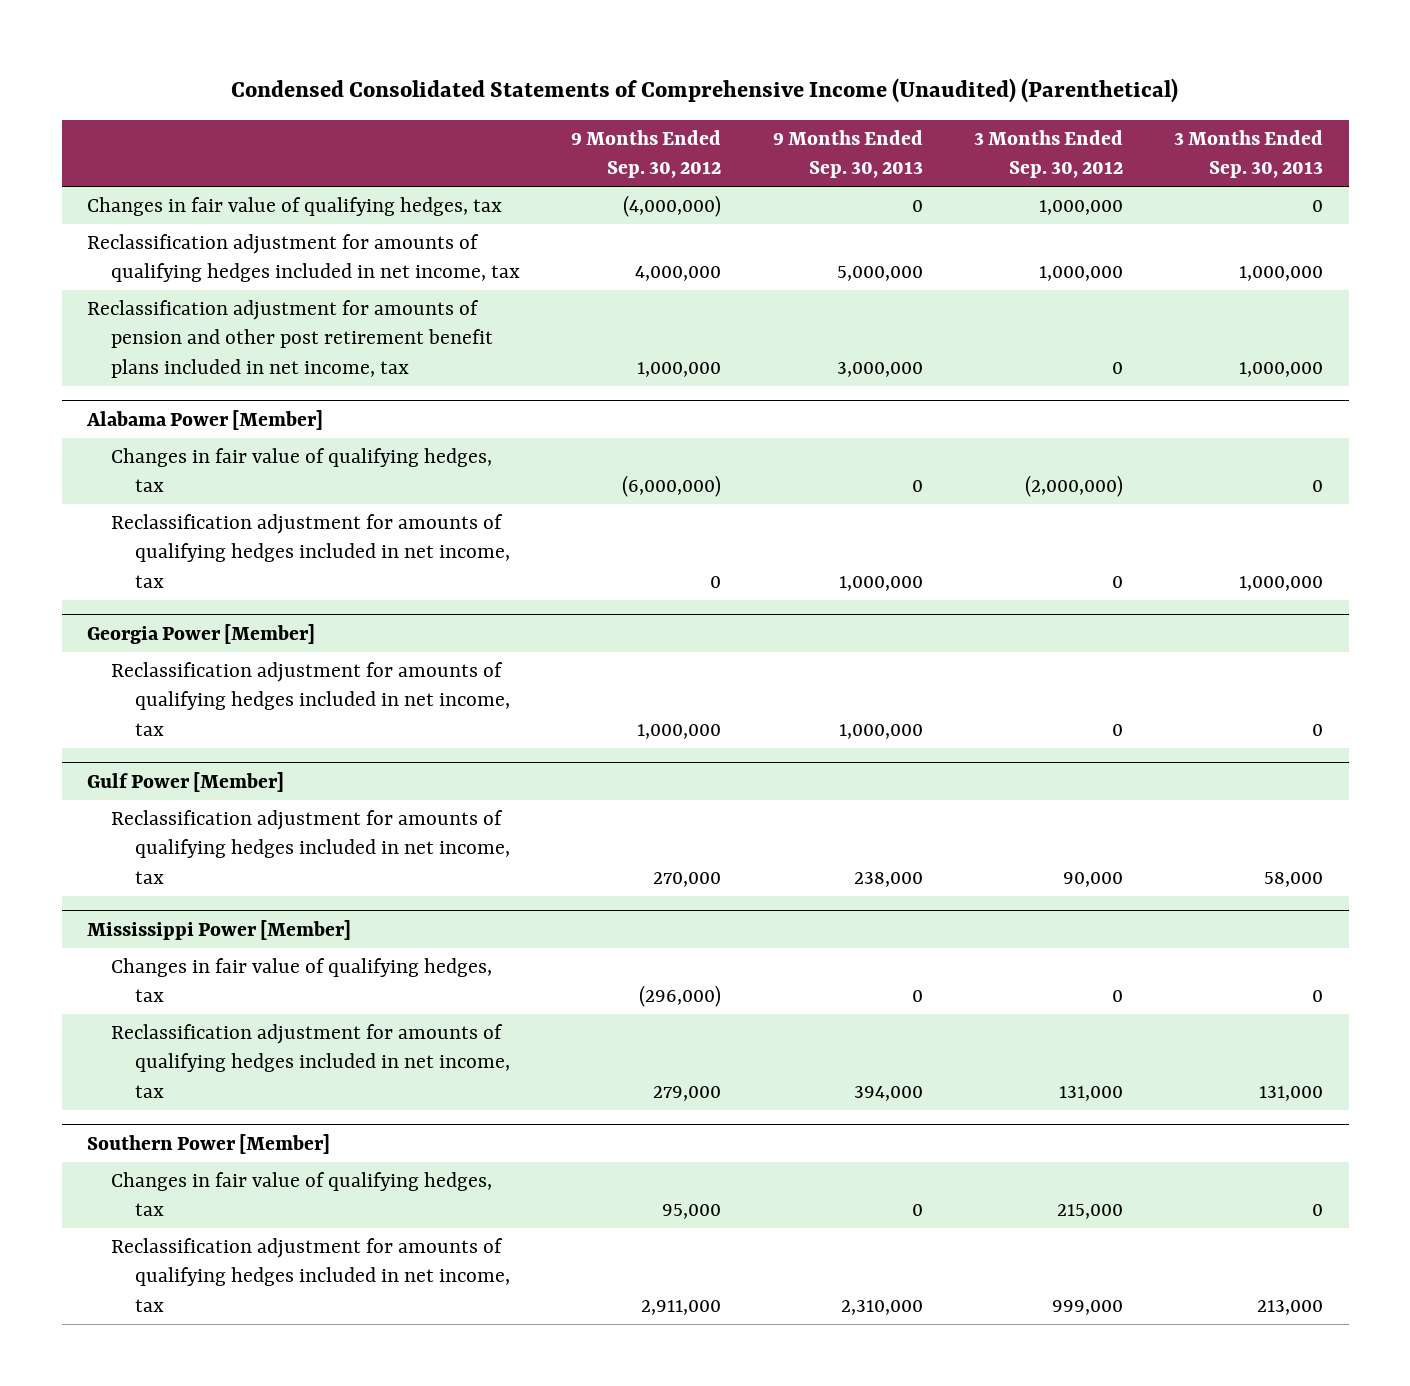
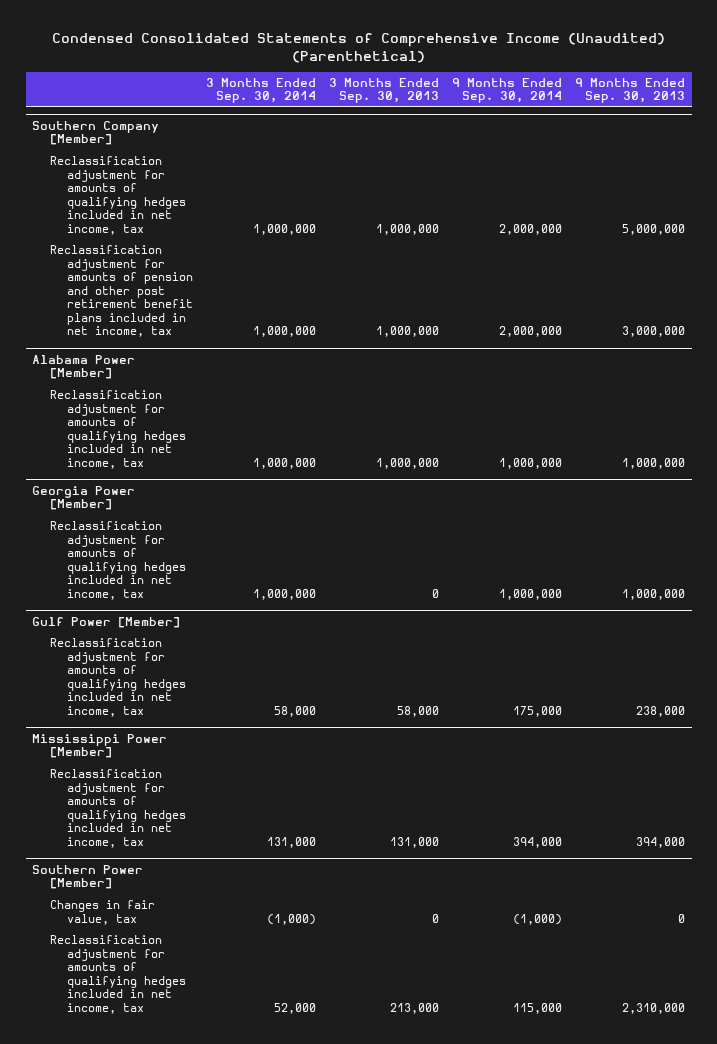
[571,129,722,179] 9 Months Ended Sep. 30, 2012 -> none
[973,129,1123,179] 3 Months Ended Sep. 30, 2012 -> none
none -> [206,77,317,104] 3 Months Ended Sep. 30, 2014
none -> [452,77,563,104] 9 Months Ended Sep. 30, 2014
[87,196,503,216] Changes in fair value of qualifying hedges, tax -> none
none -> [31,120,159,146] Southern Company [Member]
[110,447,492,493] Changes in fair value of qualifying hedges, tax -> none
[110,957,492,1003] Changes in fair value of qualifying hedges, tax -> none
[110,1171,492,1217] Changes in fair value of qualifying hedges, tax -> [49,899,155,925] Changes in fair value, tax

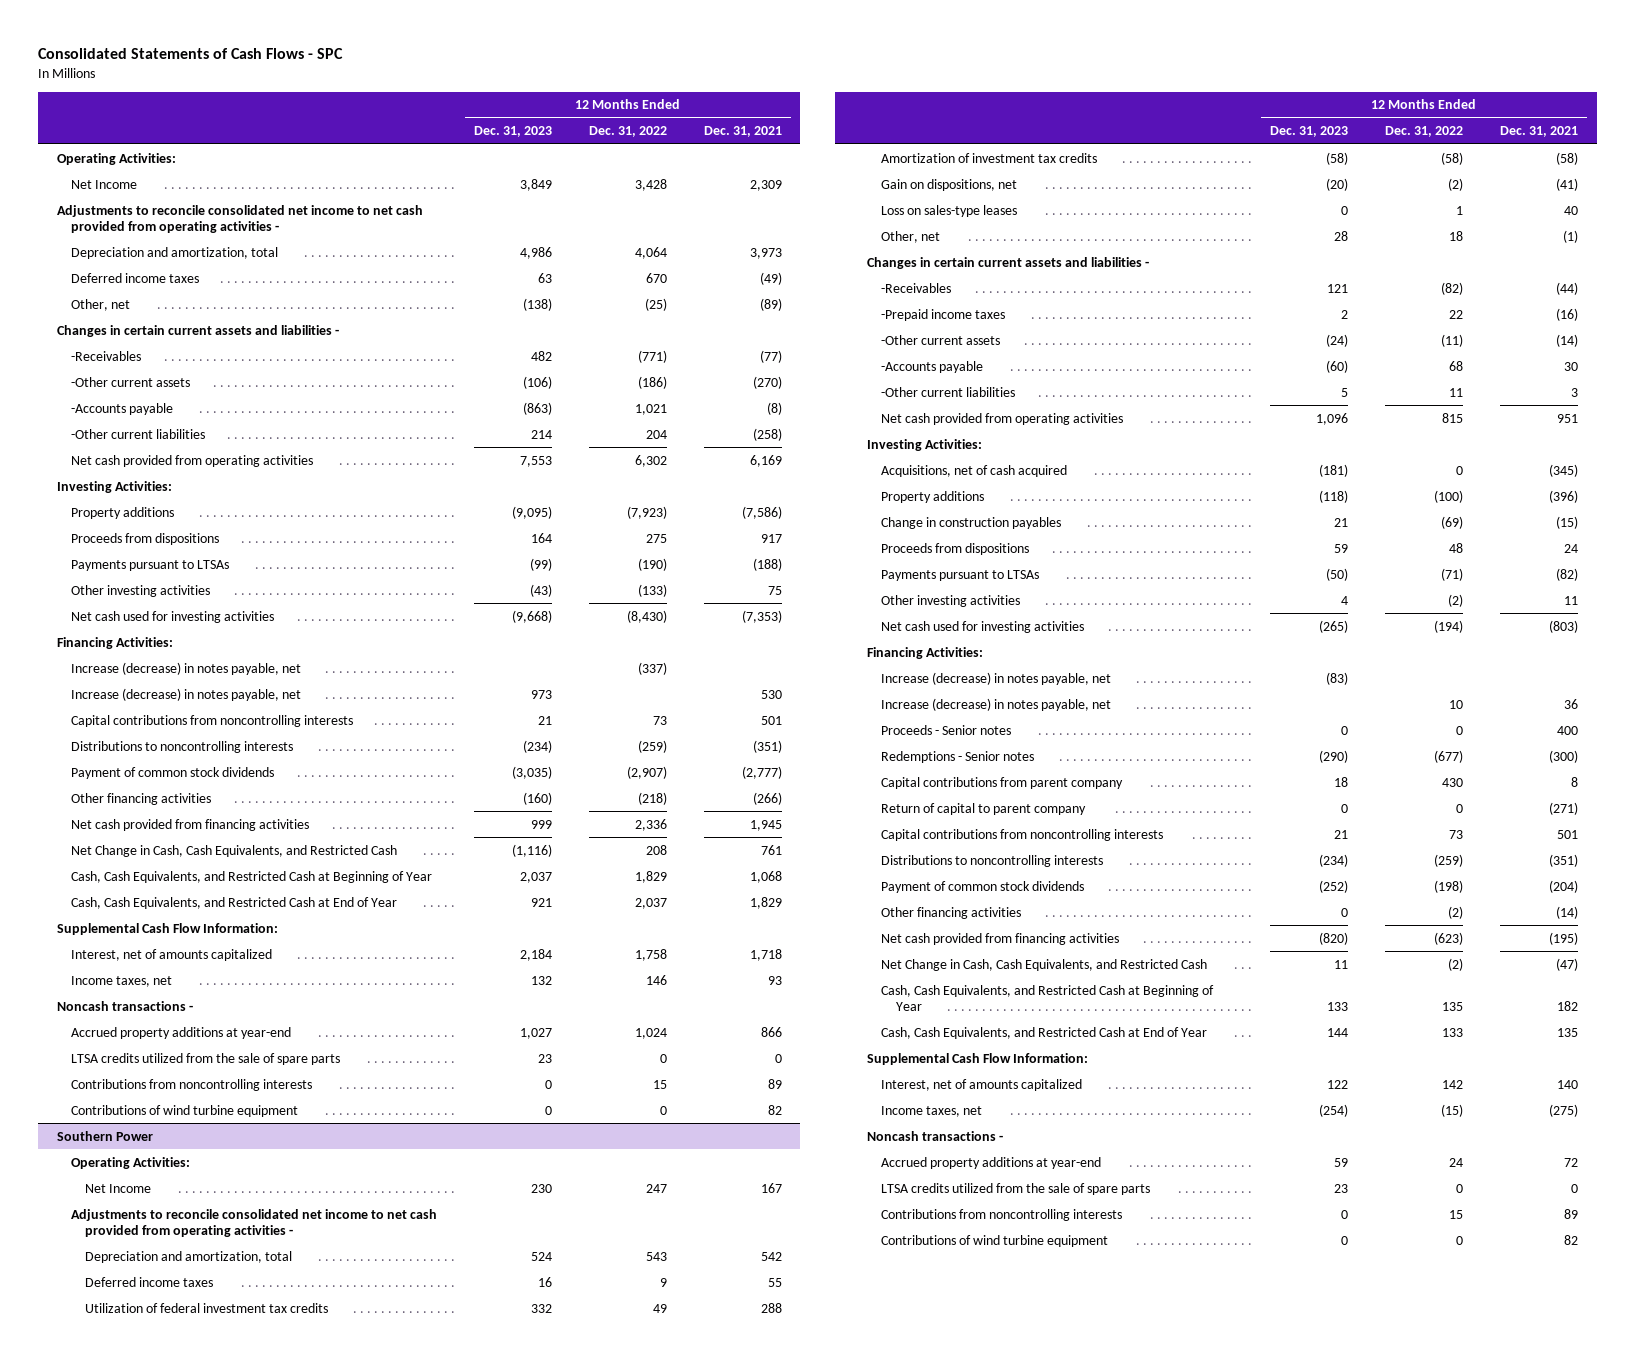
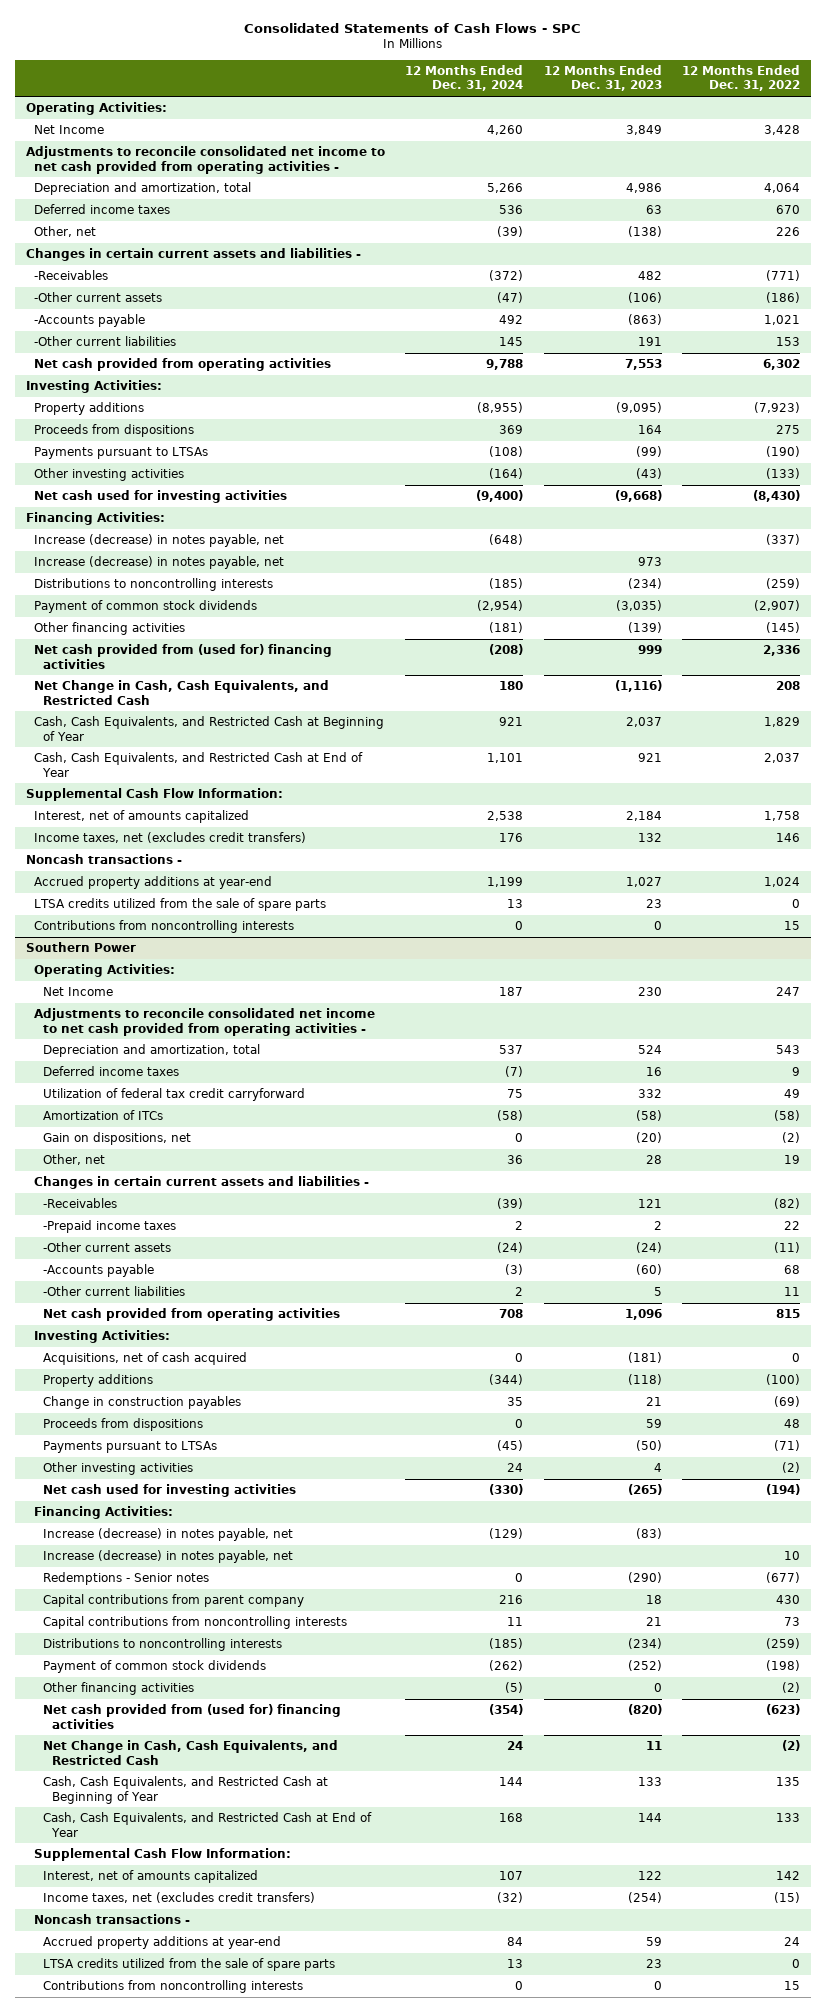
[703,126,782,138] Dec. 31, 2021 -> none
none -> [405,64,524,92] 12 Months Ended Dec. 31, 2024
[644,297,667,311] (25) -> [776,226,801,236] 226
[530,429,552,439] 214 -> [637,336,662,346] 191
[645,429,667,439] 204 -> [776,336,801,346] 153
[70,714,353,727] Capital contributions from noncontrolling interests -> none
[522,791,552,805] (160) -> [627,621,662,633] (139)
[637,791,667,805] (218) -> [766,621,801,633] (145)
[70,818,309,831] Net cash provided from financing activities -> [34,643,333,669] Net cash provided from (used for) financing activities
[70,975,172,987] Income taxes, net -> [34,831,307,843] Income taxes, net (excludes credit transfers)
[70,1104,298,1117] Contributions of wind turbine equipment -> none
[85,1302,329,1313] Utilization of federal investment tax credits -> [42,1087,305,1101] Utilization of federal tax credit carryforward
[881,152,1098,163] Amortization of investment tax credits -> [42,1109,163,1120] Amortization of ITCs
[881,204,1018,217] Loss on sales-type leases -> none
[1449,230,1464,241] 18 -> [784,1154,801,1164] 19
[881,724,1012,735] Proceeds - Senior notes -> none
[881,802,1087,815] Return of capital to parent company -> none
[881,932,1120,945] Net cash provided from financing activities -> [42,1703,341,1729] Net cash provided from (used for) financing activities
[881,1105,983,1117] Income taxes, net -> [42,1891,315,1903] Income taxes, net (excludes credit transfers)
[881,1234,1109,1247] Contributions of wind turbine equipment -> none

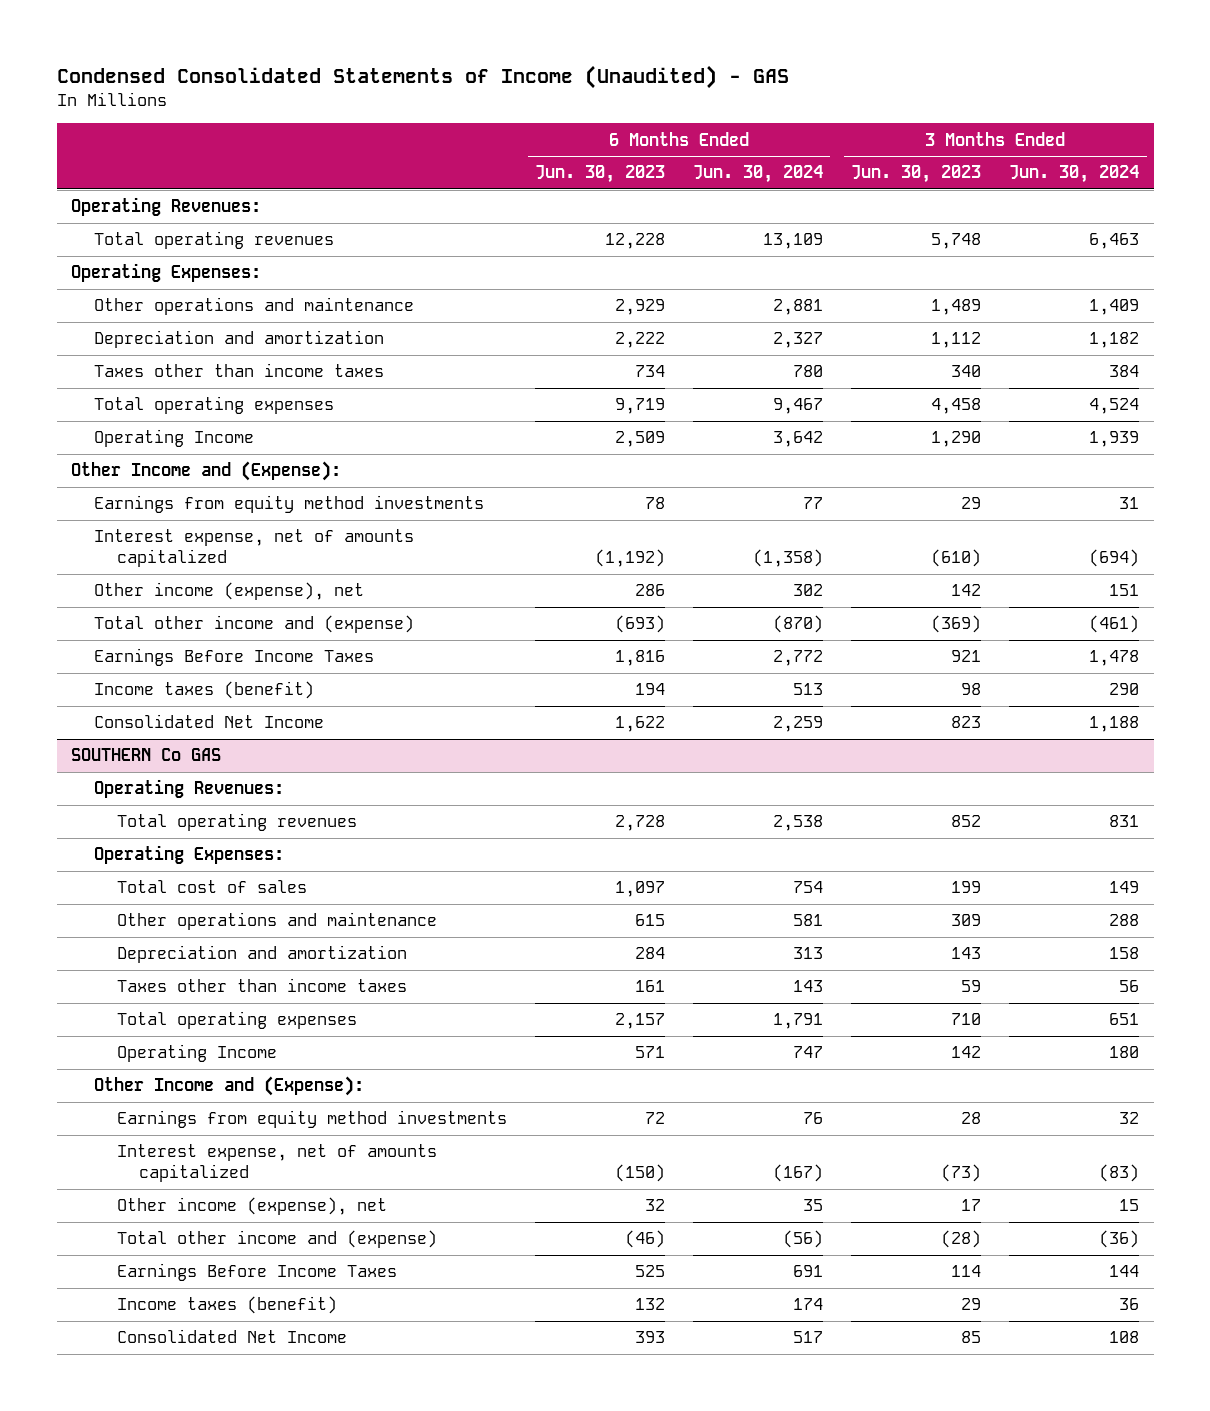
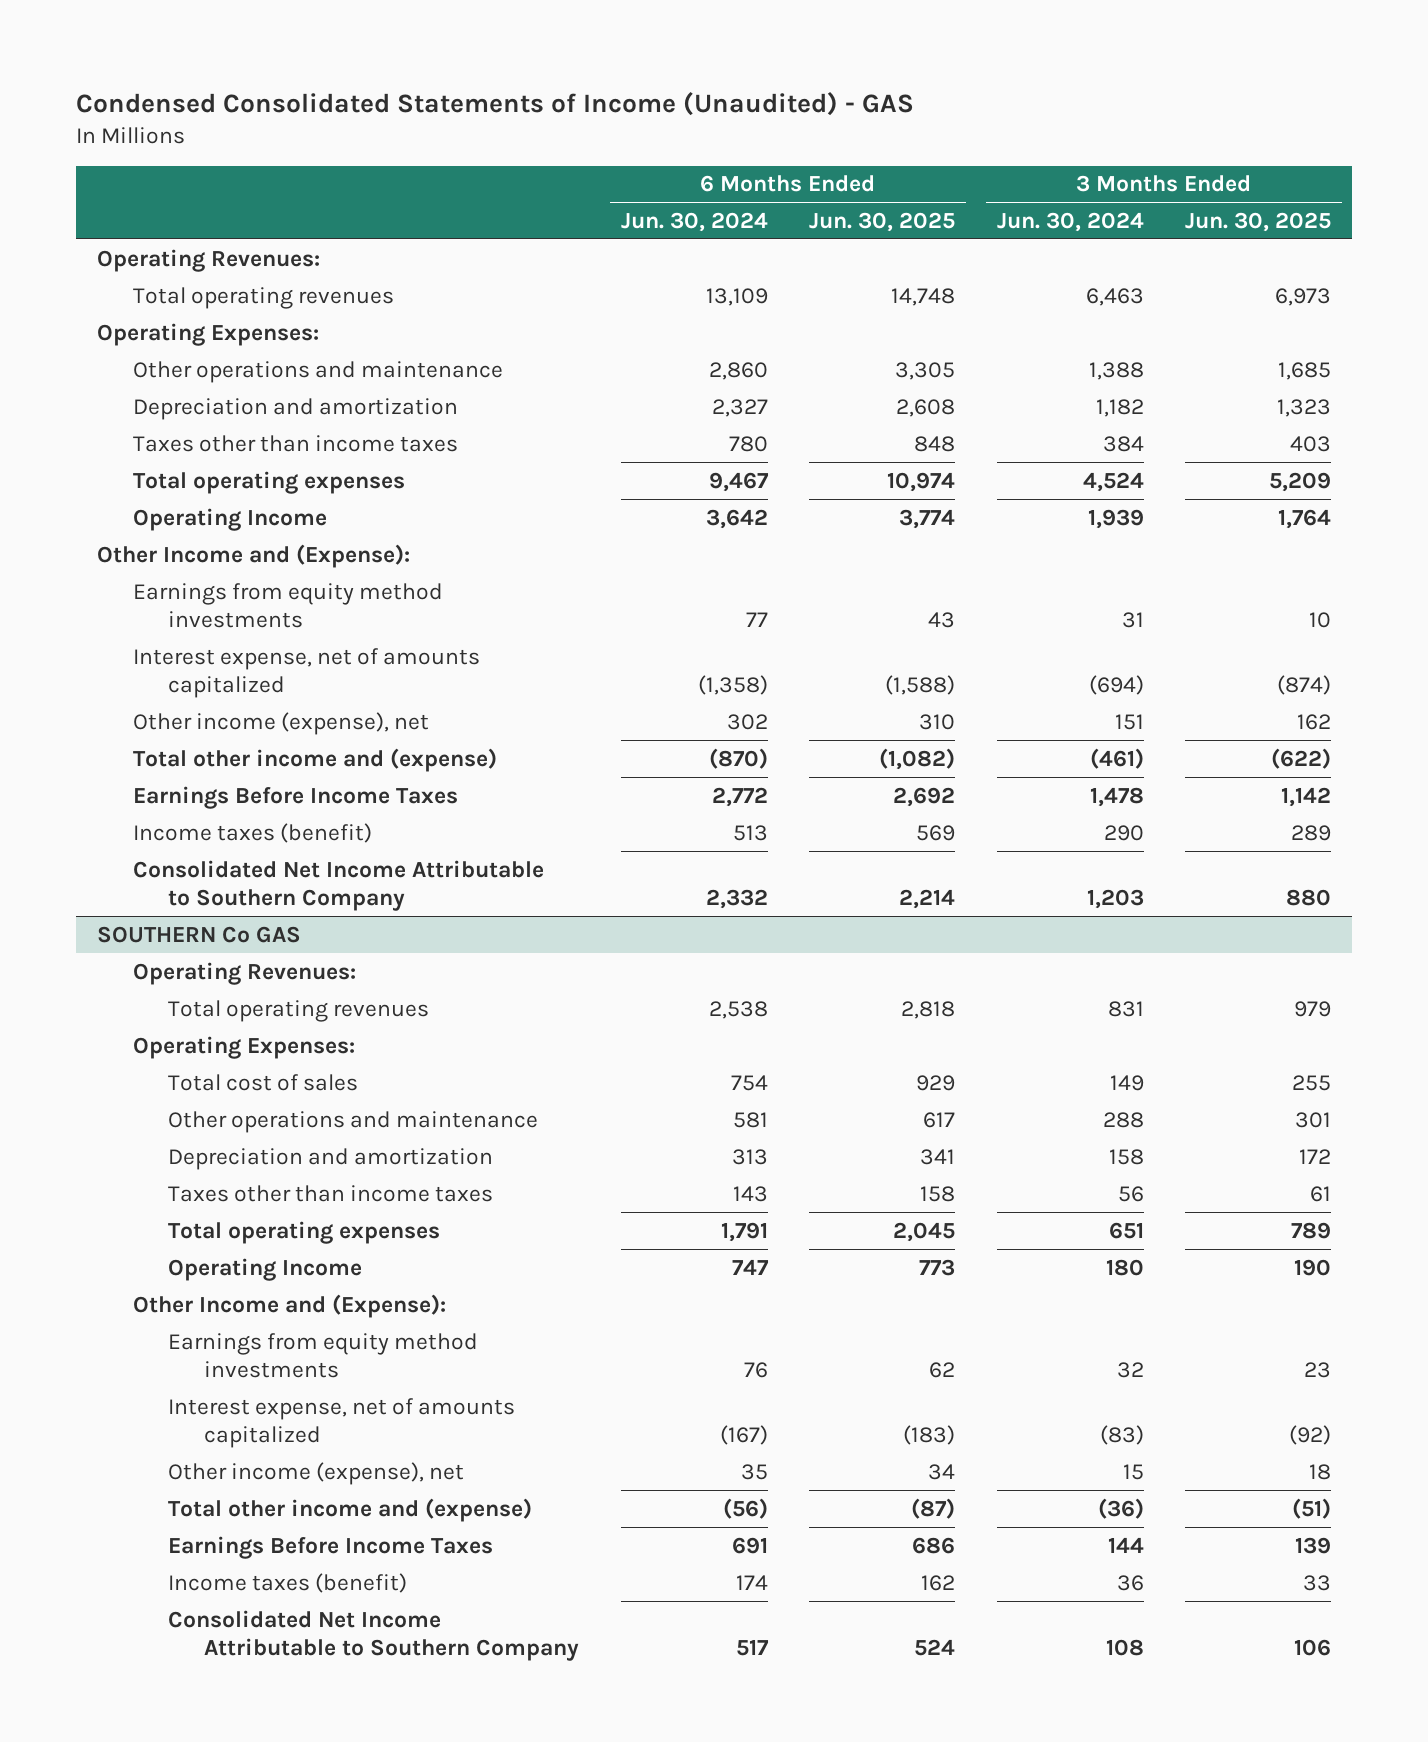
[534,165,665,184] Jun. 30, 2023 -> none
[851,165,982,184] Jun. 30, 2023 -> none
none -> [809,211,956,232] Jun. 30, 2025
none -> [1185,211,1332,232] Jun. 30, 2025
[773,299,824,316] 2,881 -> [708,361,768,380] 2,860
[1089,299,1140,316] 1,409 -> [1088,361,1144,380] 1,388
[93,714,324,729] Consolidated Net Income -> none
none -> [132,859,544,911] Consolidated Net Income Attributable to Southern Company
[116,1329,347,1344] Consolidated Net Income -> [168,1609,579,1661] Consolidated Net Income Attributable to Southern Company

